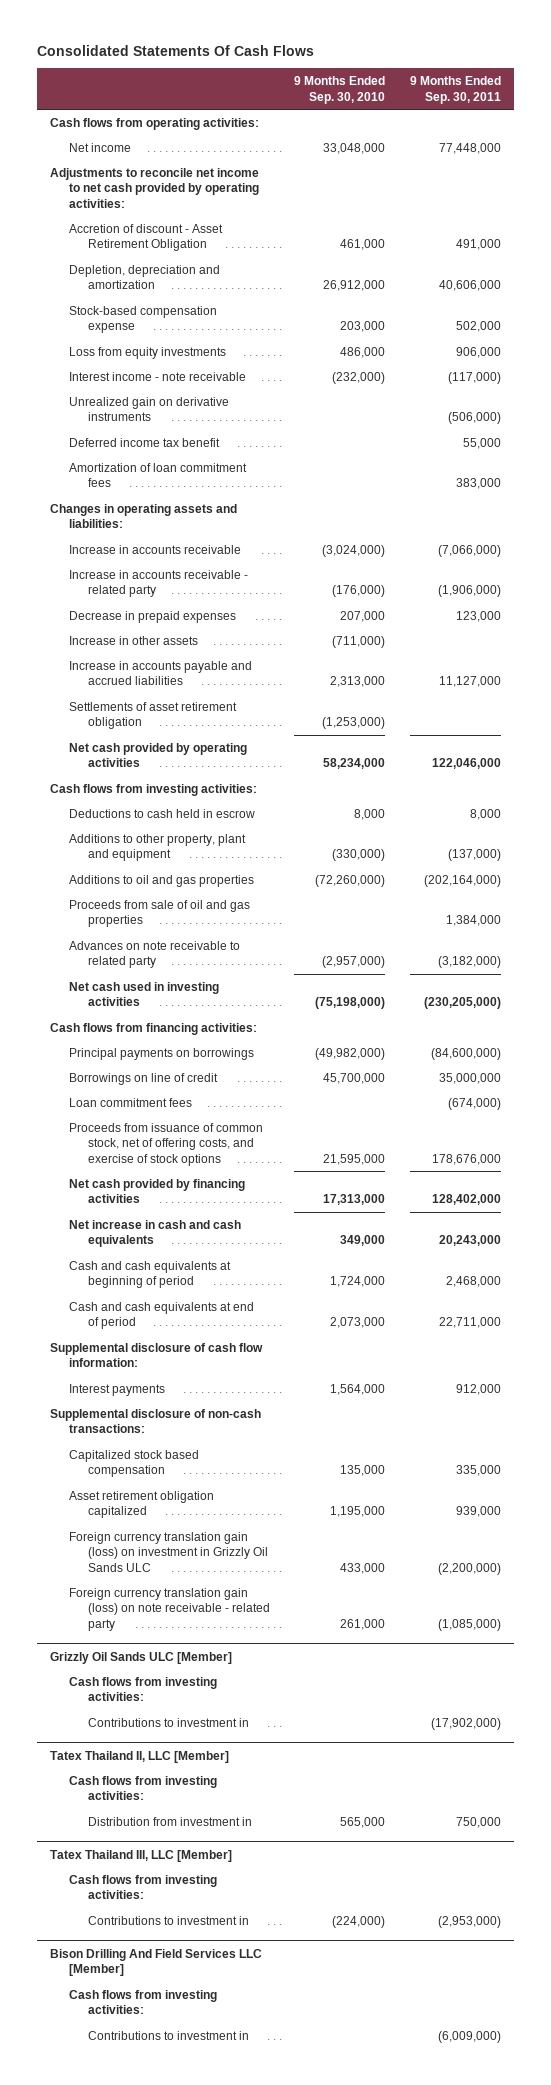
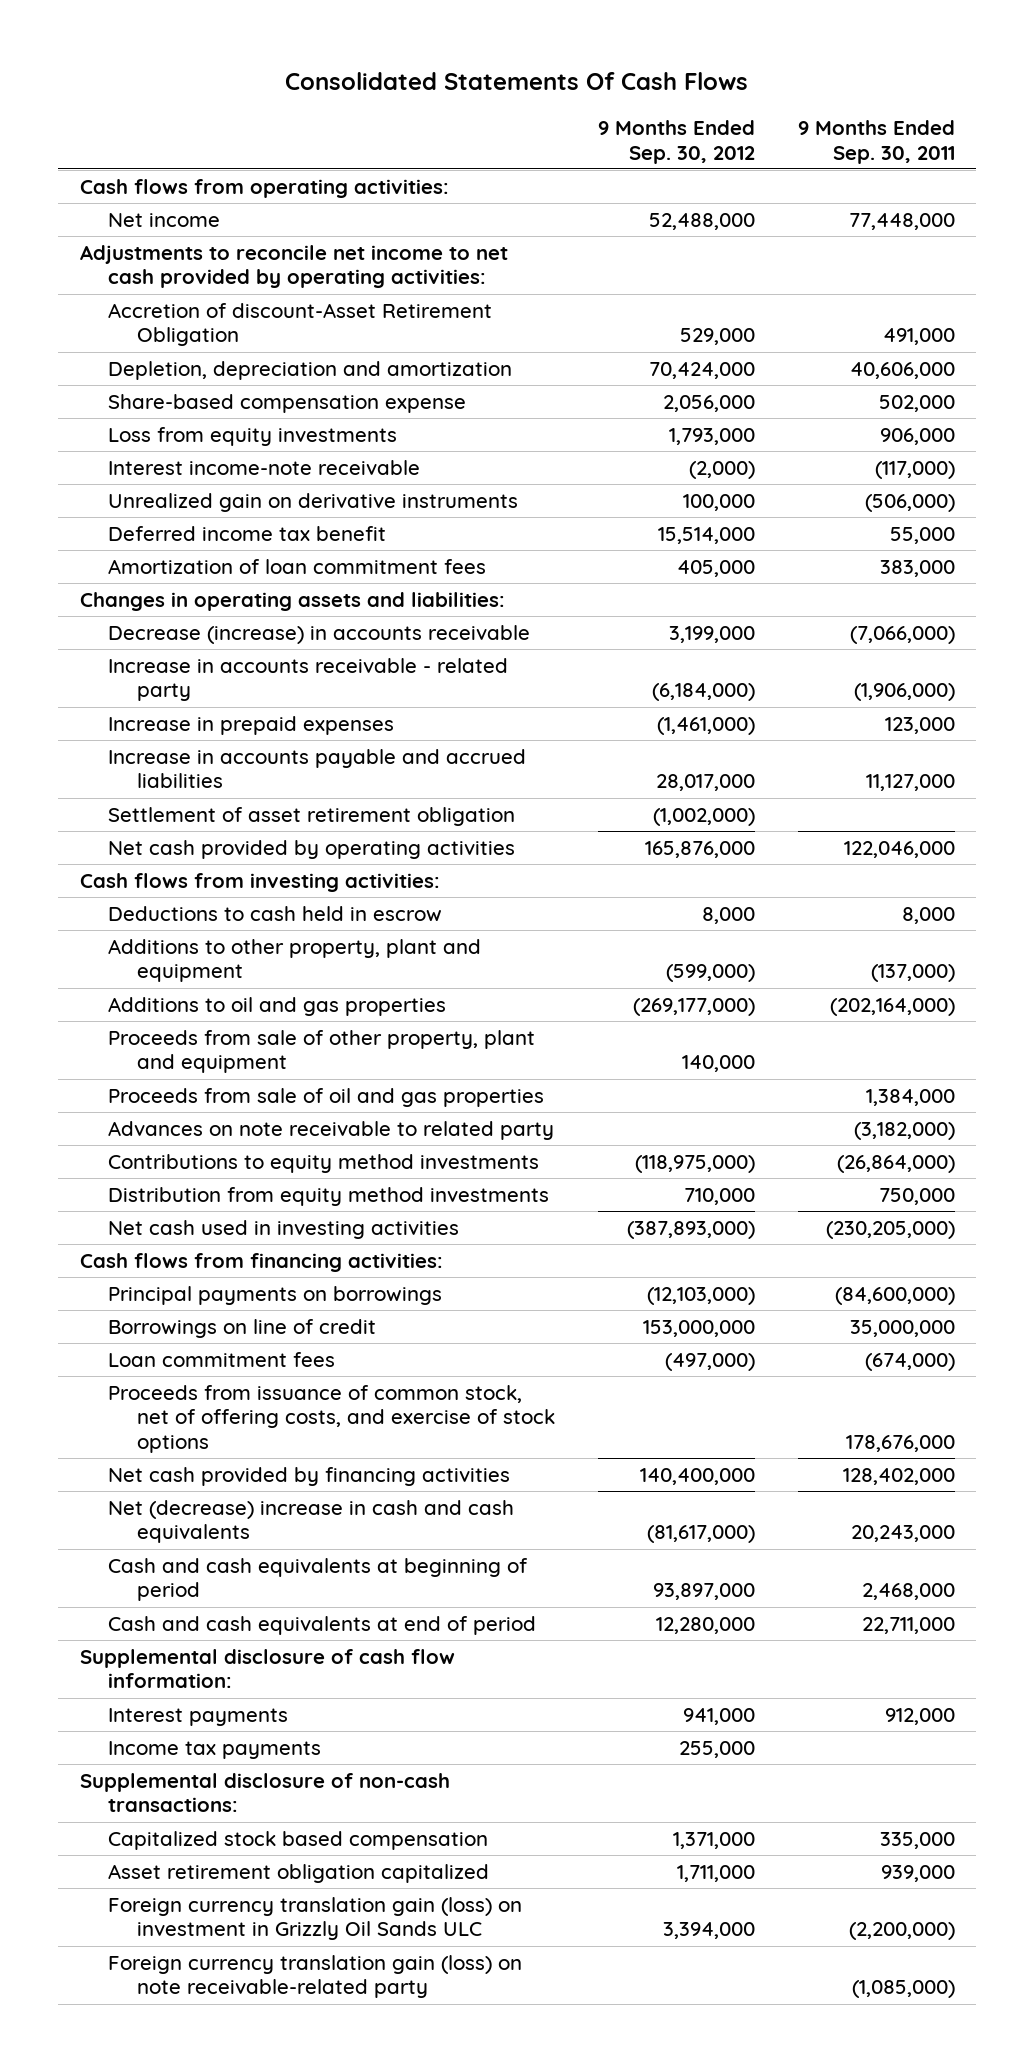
[294,76,386,104] 9 Months Ended Sep. 30, 2010 -> none
none -> [597,119,755,164] 9 Months Ended Sep. 30, 2012
[68,223,223,252] Accretion of discount - Asset Retirement Obligation -> [108,302,493,347] Accretion of discount-Asset Retirement Obligation
[68,305,217,334] Stock-based compensation expense -> [108,393,467,413] Share-based compensation expense
[68,371,246,381] Interest income - note receivable -> [108,459,421,475] Interest income-note receivable
[68,544,241,554] Increase in accounts receivable -> [108,624,531,644] Decrease (increase) in accounts receivable
[68,635,198,645] Increase in other assets -> none
[68,610,236,623] Decrease in prepaid expenses -> [108,715,395,735] Increase in prepaid expenses
[68,701,237,730] Settlements of asset retirement obligation -> [108,806,516,826] Settlement of asset retirement obligation
none -> [108,1029,536,1074] Proceeds from sale of other property, plant and equipment
none -> [108,1153,540,1173] Contributions to equity method investments
none -> [108,1186,550,1206] Distribution from equity method investments
[68,1219,241,1248] Net increase in cash and cash equivalents -> [108,1499,515,1544] Net (decrease) increase in cash and cash equivalents
none -> [108,1740,322,1759] Income tax payments
[49,1651,232,1664] Grizzly Oil Sands ULC [Member] -> none
[68,1676,217,1702] Cash flows from investing activities: -> none
[87,1717,249,1727] Contributions to investment in -> none
[49,1750,229,1763] Tatex Thailand II, LLC [Member] -> none
[68,1775,217,1801] Cash flows from investing activities: -> none
[87,1816,252,1826] Distribution from investment in -> none
[49,1849,232,1862] Tatex Thailand III, LLC [Member] -> none
[68,1874,217,1900] Cash flows from investing activities: -> none
[87,1915,249,1925] Contributions to investment in -> none
[49,1948,262,1977] Bison Drilling And Field Services LLC [Member] -> none
[68,1989,217,2015] Cash flows from investing activities: -> none
[87,2030,249,2040] Contributions to investment in -> none
[68,1587,270,1632] Foreign currency translation gain (loss) on note receivable - related party -> [108,1954,523,1999] Foreign currency translation gain (loss) on note receivable-related party

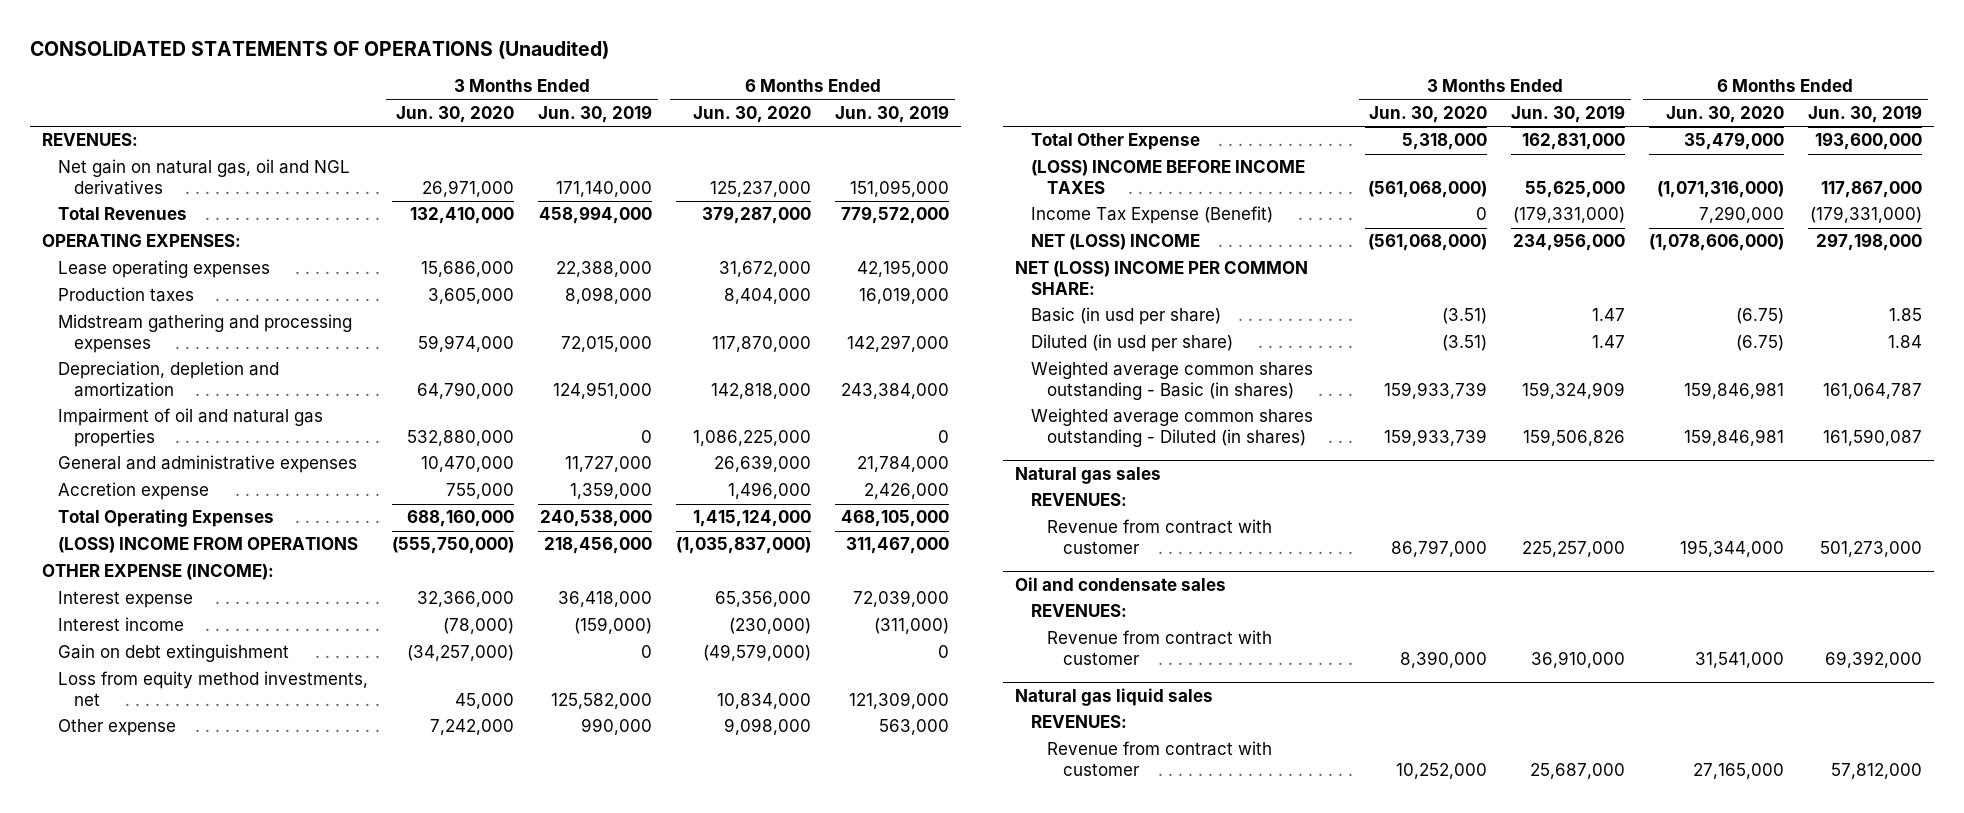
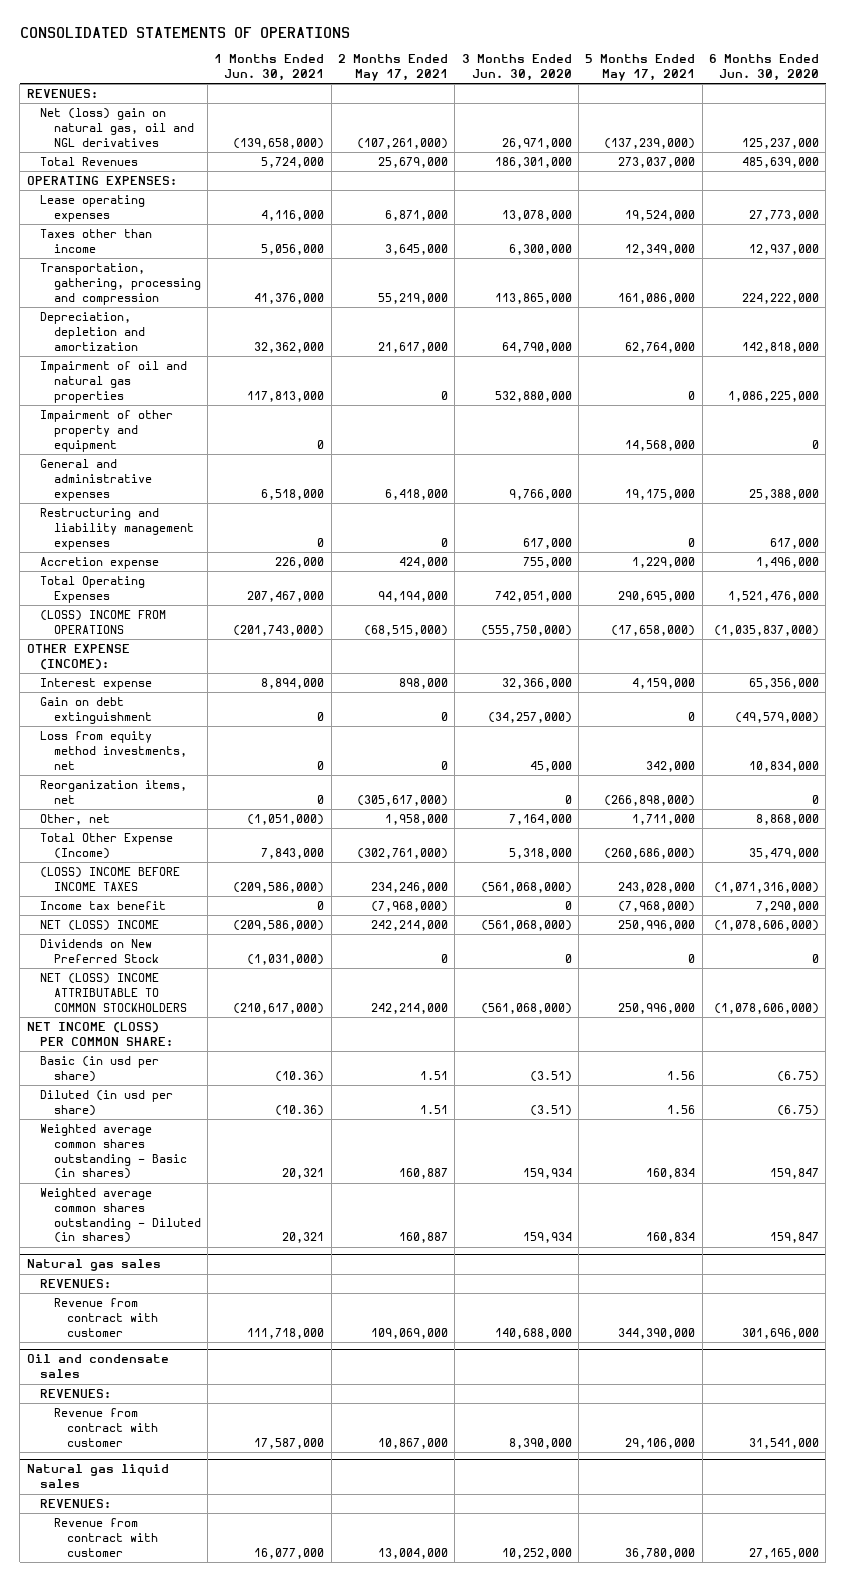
[30,41,610,60] CONSOLIDATED STATEMENTS OF OPERATIONS (Unaudited) -> [19,26,350,38] CONSOLIDATED STATEMENTS OF OPERATIONS
[538,104,653,123] Jun. 30, 2019 -> none
[835,104,950,123] Jun. 30, 2019 -> none
none -> [214,54,325,82] 1 Months Ended Jun. 30, 2021
none -> [338,54,449,82] 2 Months Ended May 17, 2021
none -> [585,54,696,82] 5 Months Ended May 17, 2021
[58,159,351,196] Net gain on natural gas, oil and NGL derivatives -> [40,108,194,147] Net (loss) gain on natural gas, oil and NGL derivatives
[410,207,515,225] 132,410,000 -> [494,157,572,169] 186,301,000
[702,206,812,225] 379,287,000 -> [742,157,820,169] 485,639,000
[421,261,515,278] 15,686,000 -> [501,209,572,221] 13,078,000
[719,261,812,278] 31,672,000 -> [749,209,820,221] 27,773,000
[58,287,195,303] Production taxes -> [40,229,153,253] Taxes other than income
[428,288,515,305] 3,605,000 -> [508,243,572,255] 6,300,000
[724,288,812,305] 8,404,000 -> [749,243,820,255] 12,937,000
[58,314,353,354] Midstream gathering and processing expenses -> [40,263,201,305] Transportation, gathering, processing and compression
[418,335,515,353] 59,974,000 -> [494,292,572,304] 113,865,000
[712,336,812,353] 117,870,000 -> [742,292,820,304] 224,222,000
none -> [40,410,174,452] Impairment of other property and equipment
[421,456,515,473] 10,470,000 -> [508,488,572,500] 9,766,000
[714,455,812,473] 26,639,000 -> [749,488,820,500] 25,388,000
none -> [40,508,194,550] Restructuring and liability management expenses
[407,510,515,528] 688,160,000 -> [494,590,572,602] 742,051,000
[693,510,812,528] 1,415,124,000 -> [728,590,820,602] 1,521,476,000
[58,617,185,632] Interest income -> none
none -> [40,780,188,804] Reorganization items, net
[58,719,177,737] Other expense -> [40,814,111,826] Other, net
[430,719,515,736] 7,242,000 -> [508,814,572,826] 7,164,000
[724,718,812,736] 9,098,000 -> [756,814,820,826] 8,868,000
[1030,133,1200,151] Total Other Expense -> [40,833,174,859] Total Other Expense (Income)
[1030,206,1273,225] Income Tax Expense (Benefit) -> [40,901,167,911] Income tax benefit
none -> [40,939,159,963] Dividends on New Preferred Stock
none -> [40,973,187,1012] NET (LOSS) INCOME ATTRIBUTABLE TO COMMON STOCKHOLDERS
[1014,261,1308,296] NET (LOSS) INCOME PER COMMON SHARE: -> [26,1022,174,1046] NET INCOME (LOSS) PER COMMON SHARE:
[1383,382,1487,400] 159,933,739 -> [522,1168,572,1180] 159,934
[1683,382,1784,400] 159,846,981 -> [770,1168,820,1180] 159,847
[1383,429,1487,447] 159,933,739 -> [522,1232,572,1244] 159,934
[1683,429,1784,447] 159,846,981 -> [770,1232,820,1244] 159,847
[1390,540,1487,558] 86,797,000 -> [494,1327,572,1339] 140,688,000
[1679,540,1784,558] 195,344,000 -> [742,1327,820,1339] 301,696,000

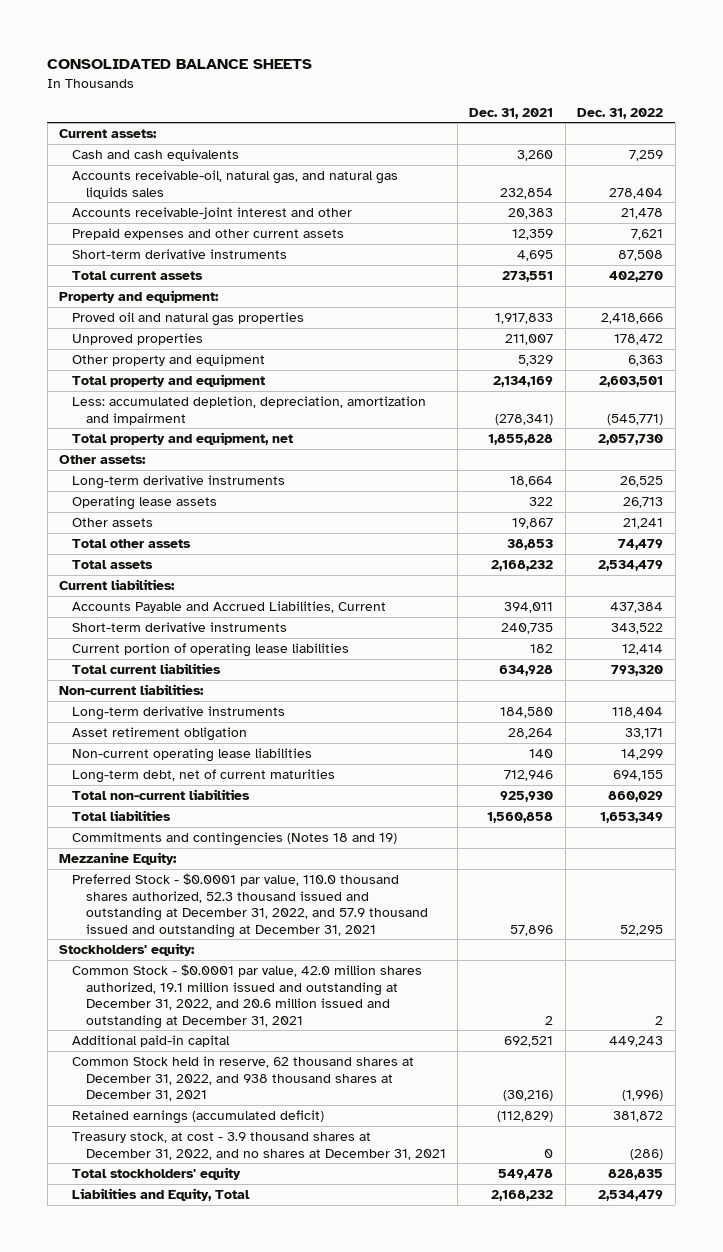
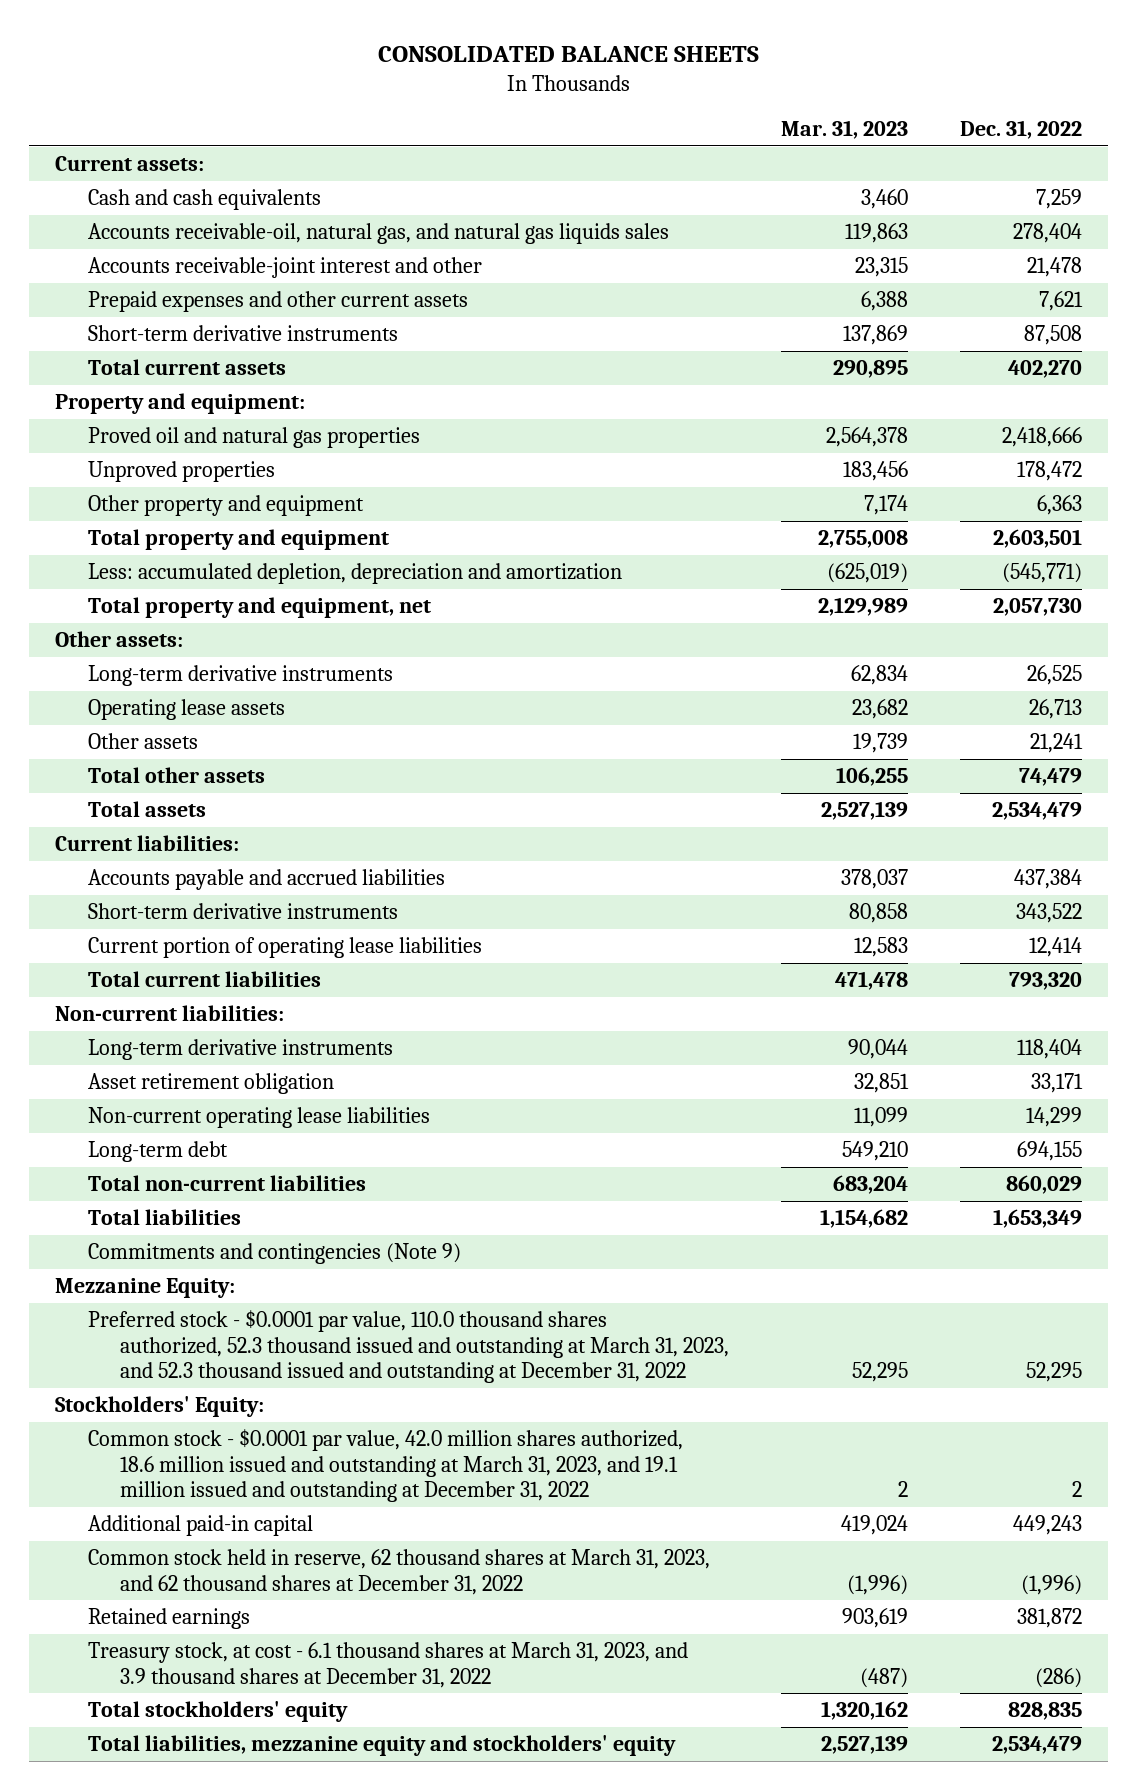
[469,107,554,119] Dec. 31, 2021 -> none
none -> [781,120,909,140] Mar. 31, 2023
[72,395,427,425] Less: accumulated depletion, depreciation, amortization and impairment -> [87,563,622,585] Less: accumulated depletion, depreciation and amortization
[72,600,387,613] Accounts Payable and Accrued Liabilities, Current -> [87,869,445,891] Accounts payable and accrued liabilities
[72,768,336,783] Long-term debt, net of current maturities -> [87,1141,228,1163] Long-term debt
[72,831,398,846] Commitments and contingencies (Notes 18 and 19) -> [87,1243,461,1265] Commitments and contingencies (Note 9)
[72,872,428,938] Preferred Stock - $0.0001 par value, 110.0 thousand shares authorized, 52.3 thousand issued and outstanding at December 31, 2022, and 57.9 thousand issued and outstanding at December 31, 2021 -> [87,1310,730,1384] Preferred stock - $0.0001 par value, 110.0 thousand shares authorized, 52.3 thousand issued and outstanding at March 31, 2023, and 52.3 thousand issued and outstanding at December 31, 2022
[59,942,196,956] Stockholders' equity: -> [55,1396,265,1418] Stockholders' Equity:
[72,963,423,1029] Common Stock - $0.0001 par value, 42.0 million shares authorized, 19.1 million issued and outstanding at December 31, 2022, and 20.6 million issued and outstanding at December 31, 2021 -> [87,1429,683,1503] Common stock - $0.0001 par value, 42.0 million shares authorized, 18.6 million issued and outstanding at March 31, 2023, and 19.1 million issued and outstanding at December 31, 2022
[72,1055,415,1102] Common Stock held in reserve, 62 thousand shares at December 31, 2022, and 938 thousand shares at December 31, 2021 -> [87,1549,710,1595] Common stock held in reserve, 62 thousand shares at March 31, 2023, and 62 thousand shares at December 31, 2022
[72,1109,325,1124] Retained earnings (accumulated deficit) -> [87,1608,250,1630] Retained earnings
[72,1131,446,1160] Treasury stock, at cost - 3.9 thousand shares at December 31, 2022, and no shares at December 31, 2021 -> [87,1642,688,1688] Treasury stock, at cost - 6.1 thousand shares at March 31, 2023, and 3.9 thousand shares at December 31, 2022
[72,1187,251,1201] Liabilities and Equity, Total -> [87,1735,676,1757] Total liabilities, mezzanine equity and stockholders' equity

